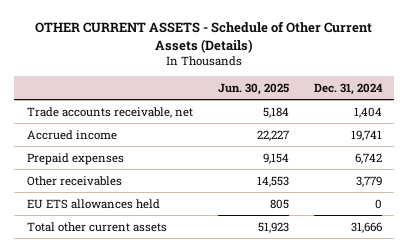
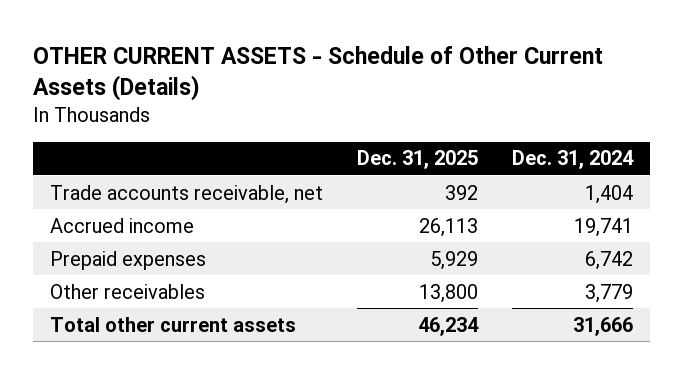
[217,82,289,95] Jun. 30, 2025 -> none
none -> [357,150,479,170] Dec. 31, 2025
[26,198,160,209] EU ETS allowances held -> none

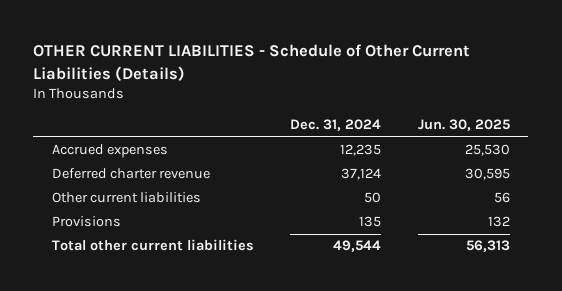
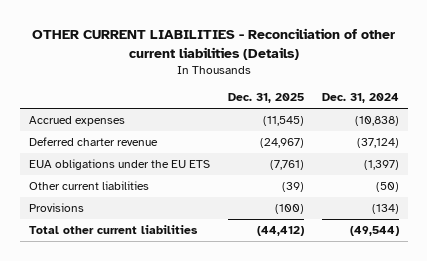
[33,44,471,81] OTHER CURRENT LIABILITIES - Schedule of Other Current Liabilities (Details) -> [31,27,395,60] OTHER CURRENT LIABILITIES - Reconciliation of other current liabilities (Details)
[417,119,510,132] Jun. 30, 2025 -> none
none -> [227,93,304,104] Dec. 31, 2025
[340,144,382,157] 12,235 -> [354,115,399,126] (10,838)
[341,168,382,181] 37,124 -> [356,137,399,148] (37,124)
none -> [28,158,210,170] EUA obligations under the EU ETS
[364,192,382,204] 50 -> [375,181,399,192] (50)
[359,216,382,228] 135 -> [371,203,399,214] (134)
[333,240,382,253] 49,544 -> [349,225,399,236] (49,544)

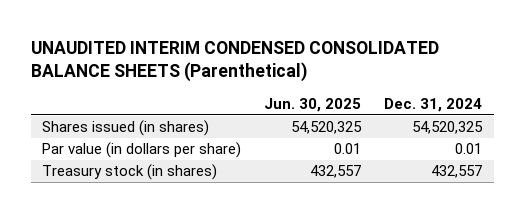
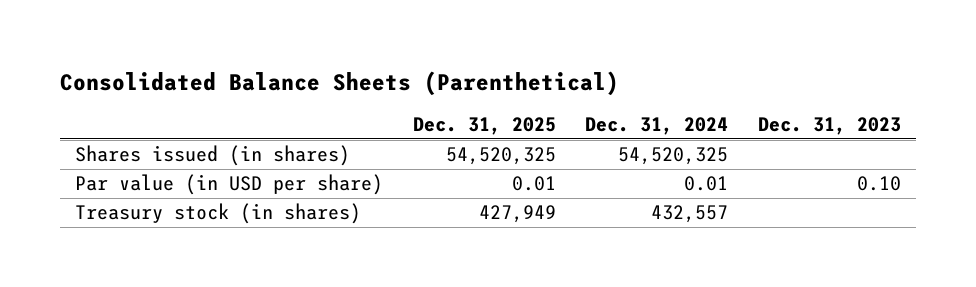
[30,40,439,83] UNAUDITED INTERIM CONDENSED CONSOLIDATED BALANCE SHEETS (Parenthetical) -> [60,71,620,97] Consolidated Balance Sheets (Parenthetical)
[264,98,362,113] Jun. 30, 2025 -> none
none -> [412,116,556,135] Dec. 31, 2025
none -> [757,116,901,135] Dec. 31, 2023
[42,142,242,159] Par value (in dollars per share) -> [74,174,383,196] Par value (in USD per share)

